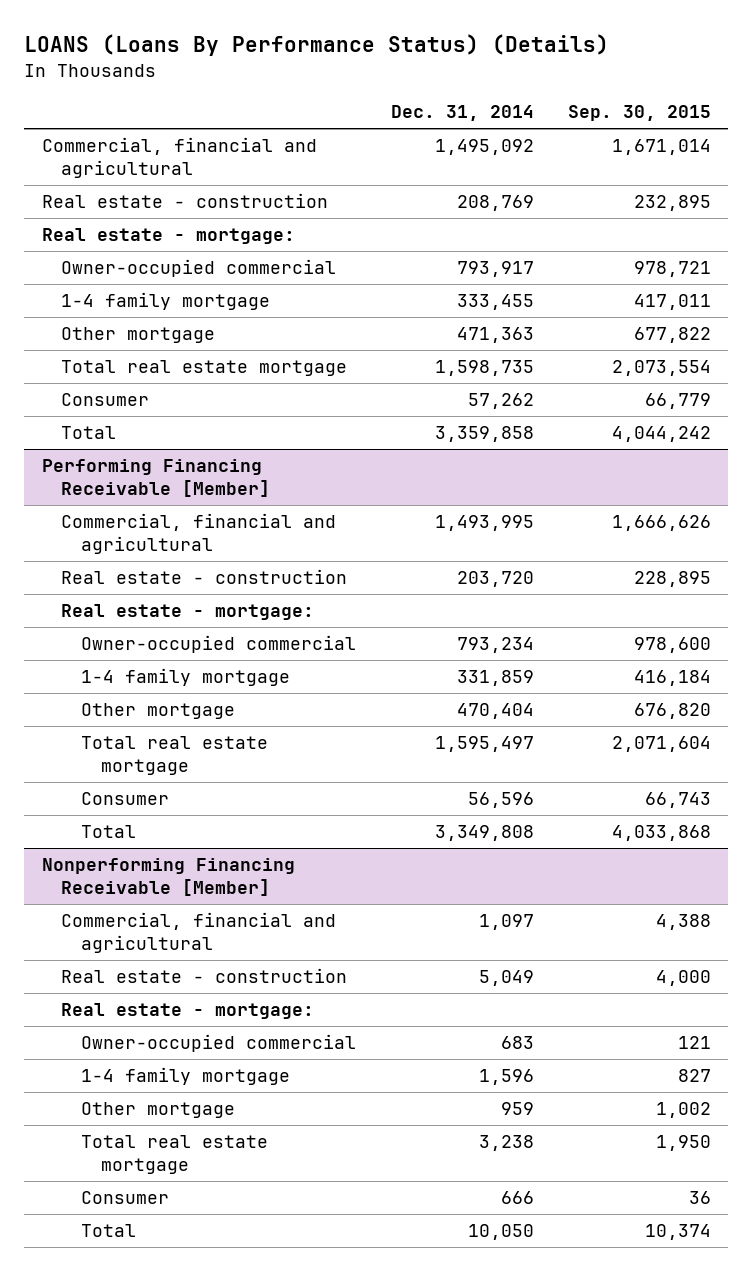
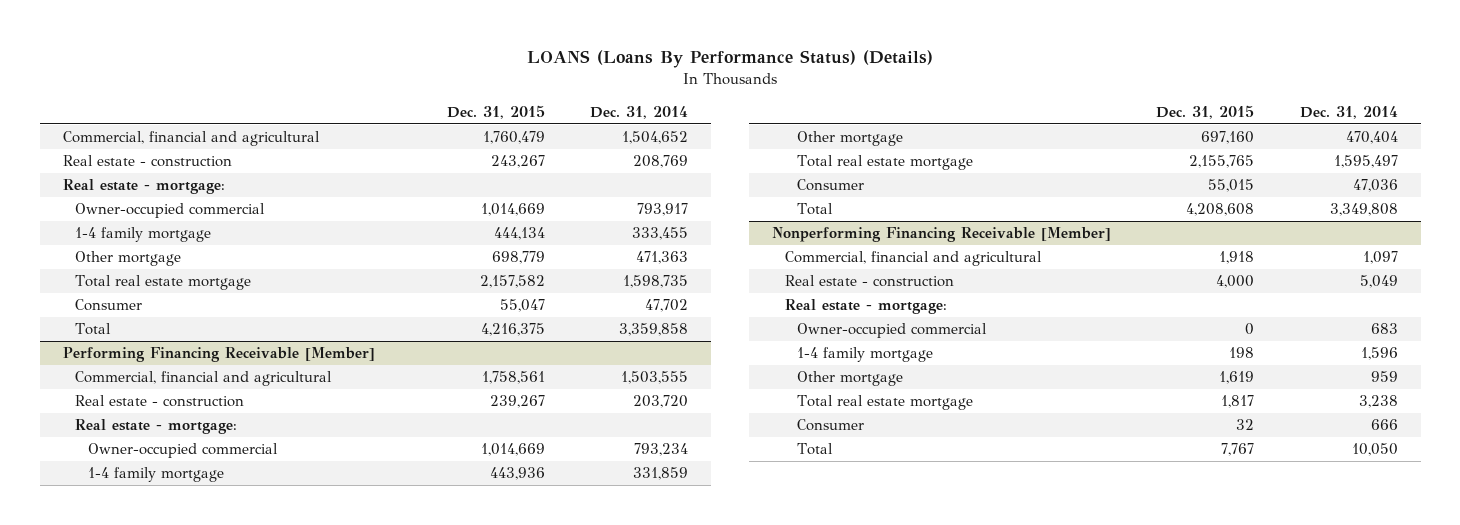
[567,105,711,122] Sep. 30, 2015 -> none
none -> [446,104,545,119] Dec. 31, 2015
[434,139,534,156] 1,495,092 -> [622,131,689,145] 1,504,652
[467,393,534,410] 57,262 -> [645,299,689,313] 47,702
[434,515,534,532] 1,493,995 -> [621,371,689,385] 1,503,555
[467,792,534,809] 56,596 -> [1352,179,1398,193] 47,036

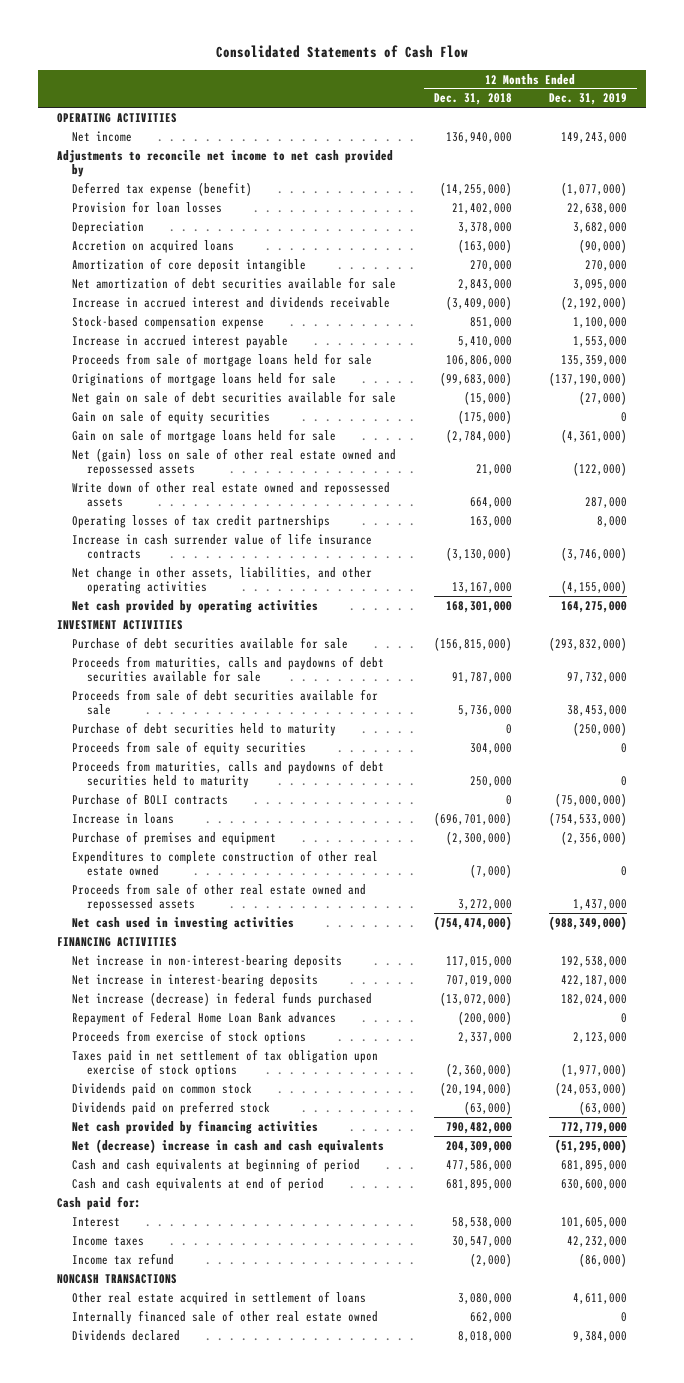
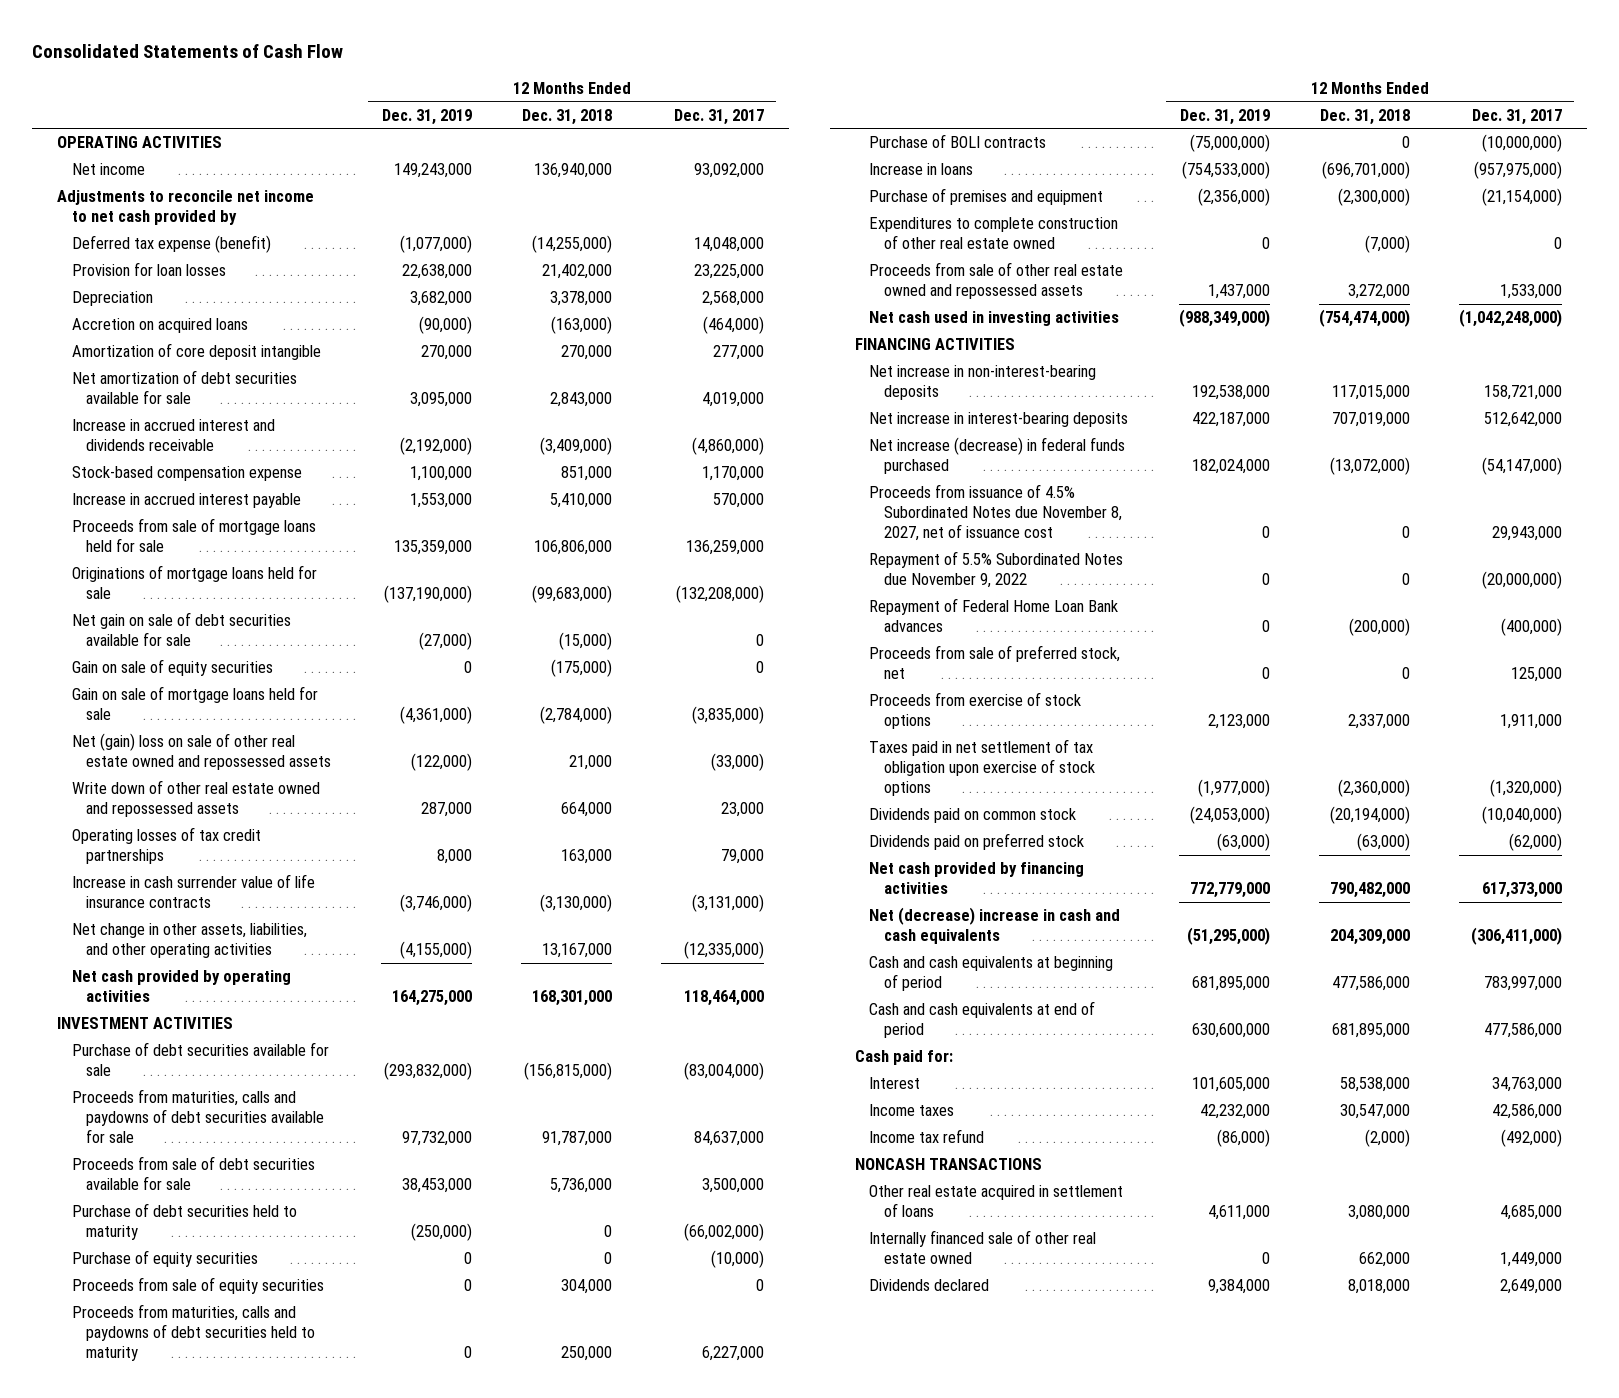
none -> [674,108,765,125] Dec. 31, 2017
none -> [71,1250,258,1268] Purchase of equity securities
none -> [869,484,1123,542] Proceeds from issuance of 4.5% Subordinated Notes due November 8, 2027, net of issuance cost
none -> [869,551,1124,589] Repayment of 5.5% Subordinated Notes due November 9, 2022
none -> [869,645,1121,680] Proceeds from sale of preferred stock, net

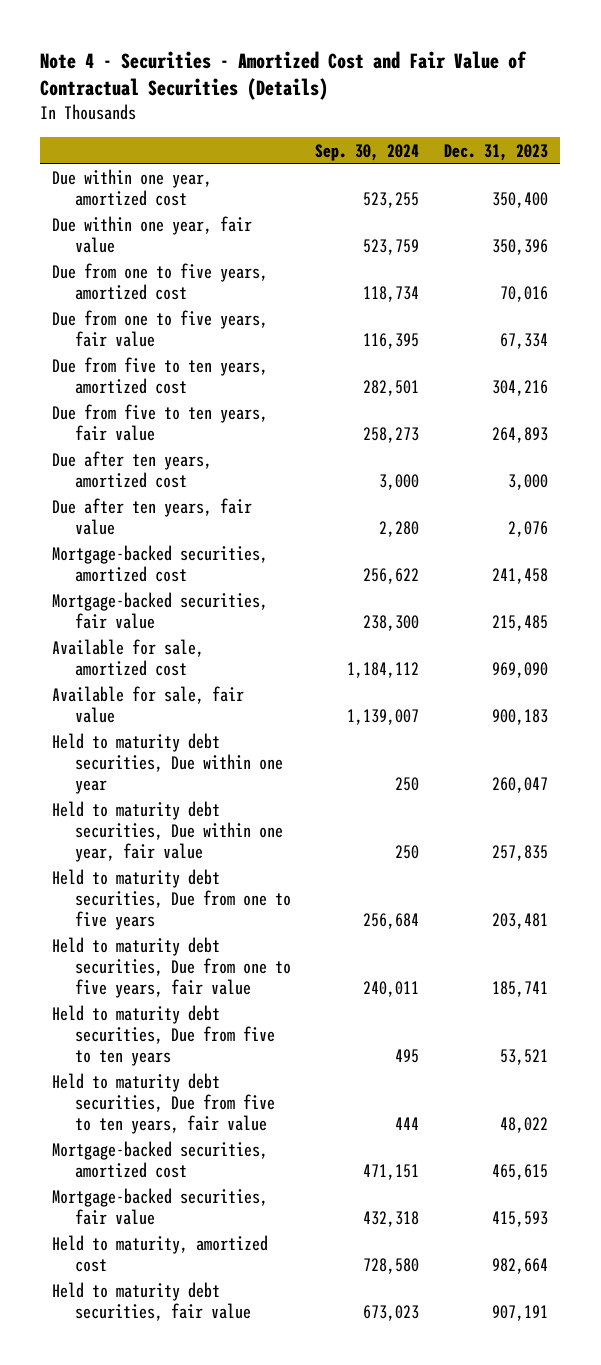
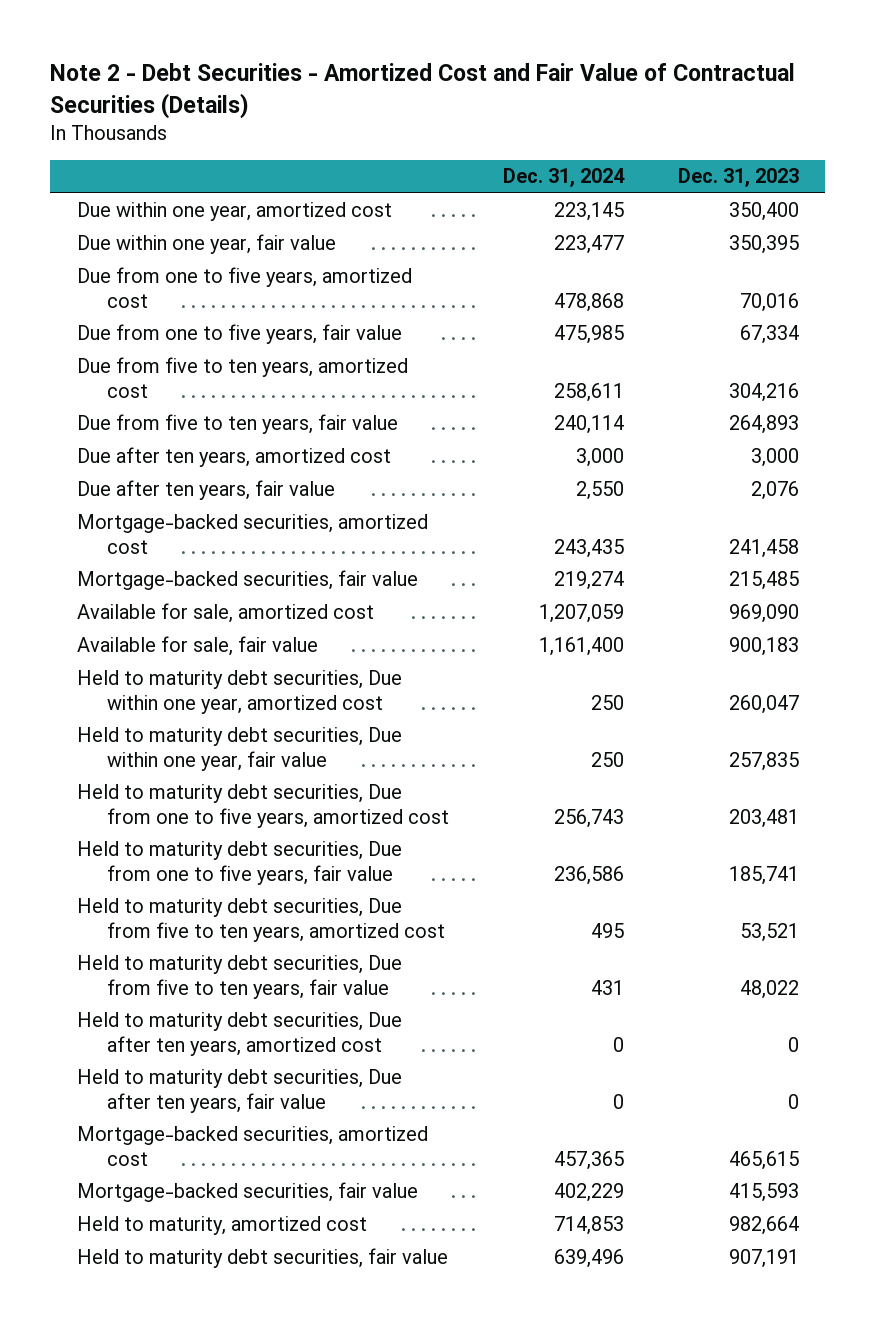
[40,50,528,101] Note 4 - Securities - Amortized Cost and Fair Value of Contractual Securities (Details) -> [49,63,795,119] Note 2 - Debt Securities - Amortized Cost and Fair Value of Contractual Securities (Details)
[315,143,420,161] Sep. 30, 2024 -> none
none -> [502,168,625,188] Dec. 31, 2024
[492,238,549,255] 350,396 -> [728,235,799,255] 350,395
[52,733,283,794] Held to maturity debt securities, Due within one year -> [76,670,402,715] Held to maturity debt securities, Due within one year, amortized cost
[52,869,291,930] Held to maturity debt securities, Due from one to five years -> [76,784,450,829] Held to maturity debt securities, Due from one to five years, amortized cost
[52,1005,275,1066] Held to maturity debt securities, Due from five to ten years -> [76,898,446,943] Held to maturity debt securities, Due from five to ten years, amortized cost
none -> [76,1012,402,1057] Held to maturity debt securities, Due after ten years, amortized cost
none -> [76,1069,402,1114] Held to maturity debt securities, Due after ten years, fair value

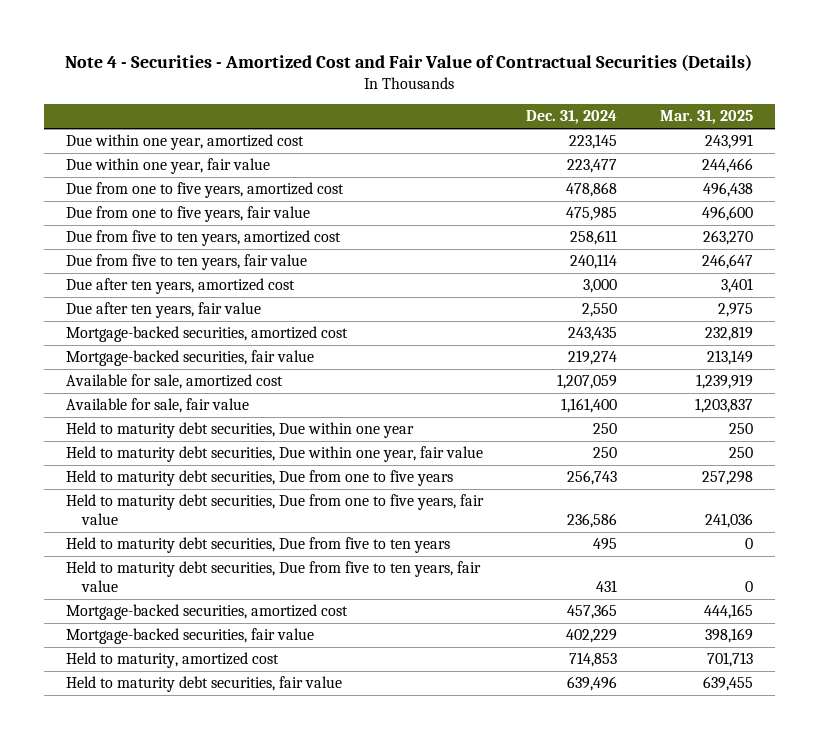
[49,63,795,119] Note 2 - Debt Securities - Amortized Cost and Fair Value of Contractual Securities (Details) -> [65,53,753,71] Note 4 - Securities - Amortized Cost and Fair Value of Contractual Securities (Details)
[677,168,799,188] Dec. 31, 2023 -> none
none -> [660,110,754,125] Mar. 31, 2025
[76,670,402,715] Held to maturity debt securities, Due within one year, amortized cost -> [65,422,414,439] Held to maturity debt securities, Due within one year
[76,784,450,829] Held to maturity debt securities, Due from one to five years, amortized cost -> [65,470,453,487] Held to maturity debt securities, Due from one to five years
[76,898,446,943] Held to maturity debt securities, Due from five to ten years, amortized cost -> [65,537,450,554] Held to maturity debt securities, Due from five to ten years
[76,1012,402,1057] Held to maturity debt securities, Due after ten years, amortized cost -> none
[76,1069,402,1114] Held to maturity debt securities, Due after ten years, fair value -> none

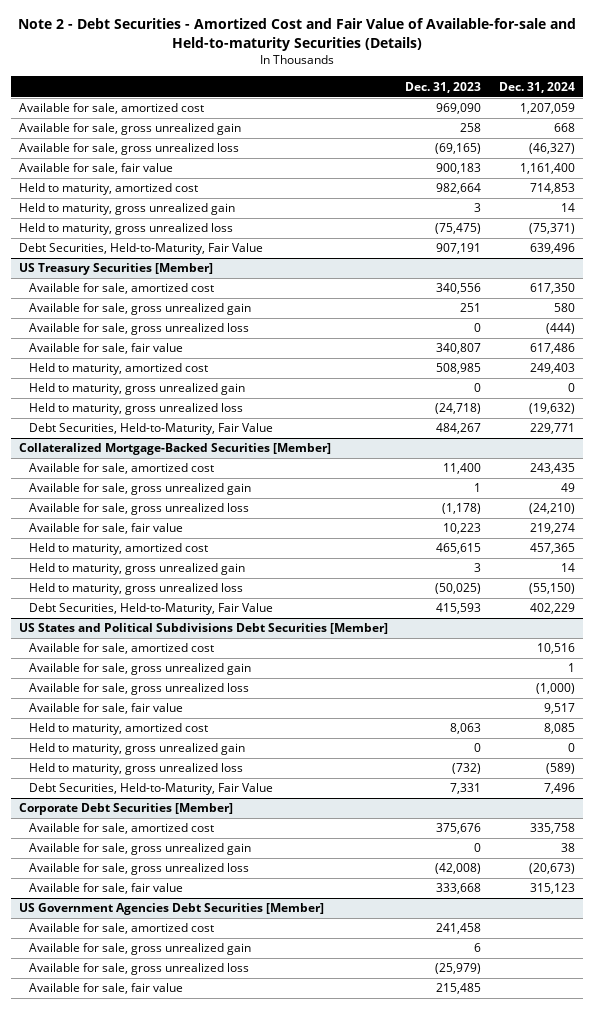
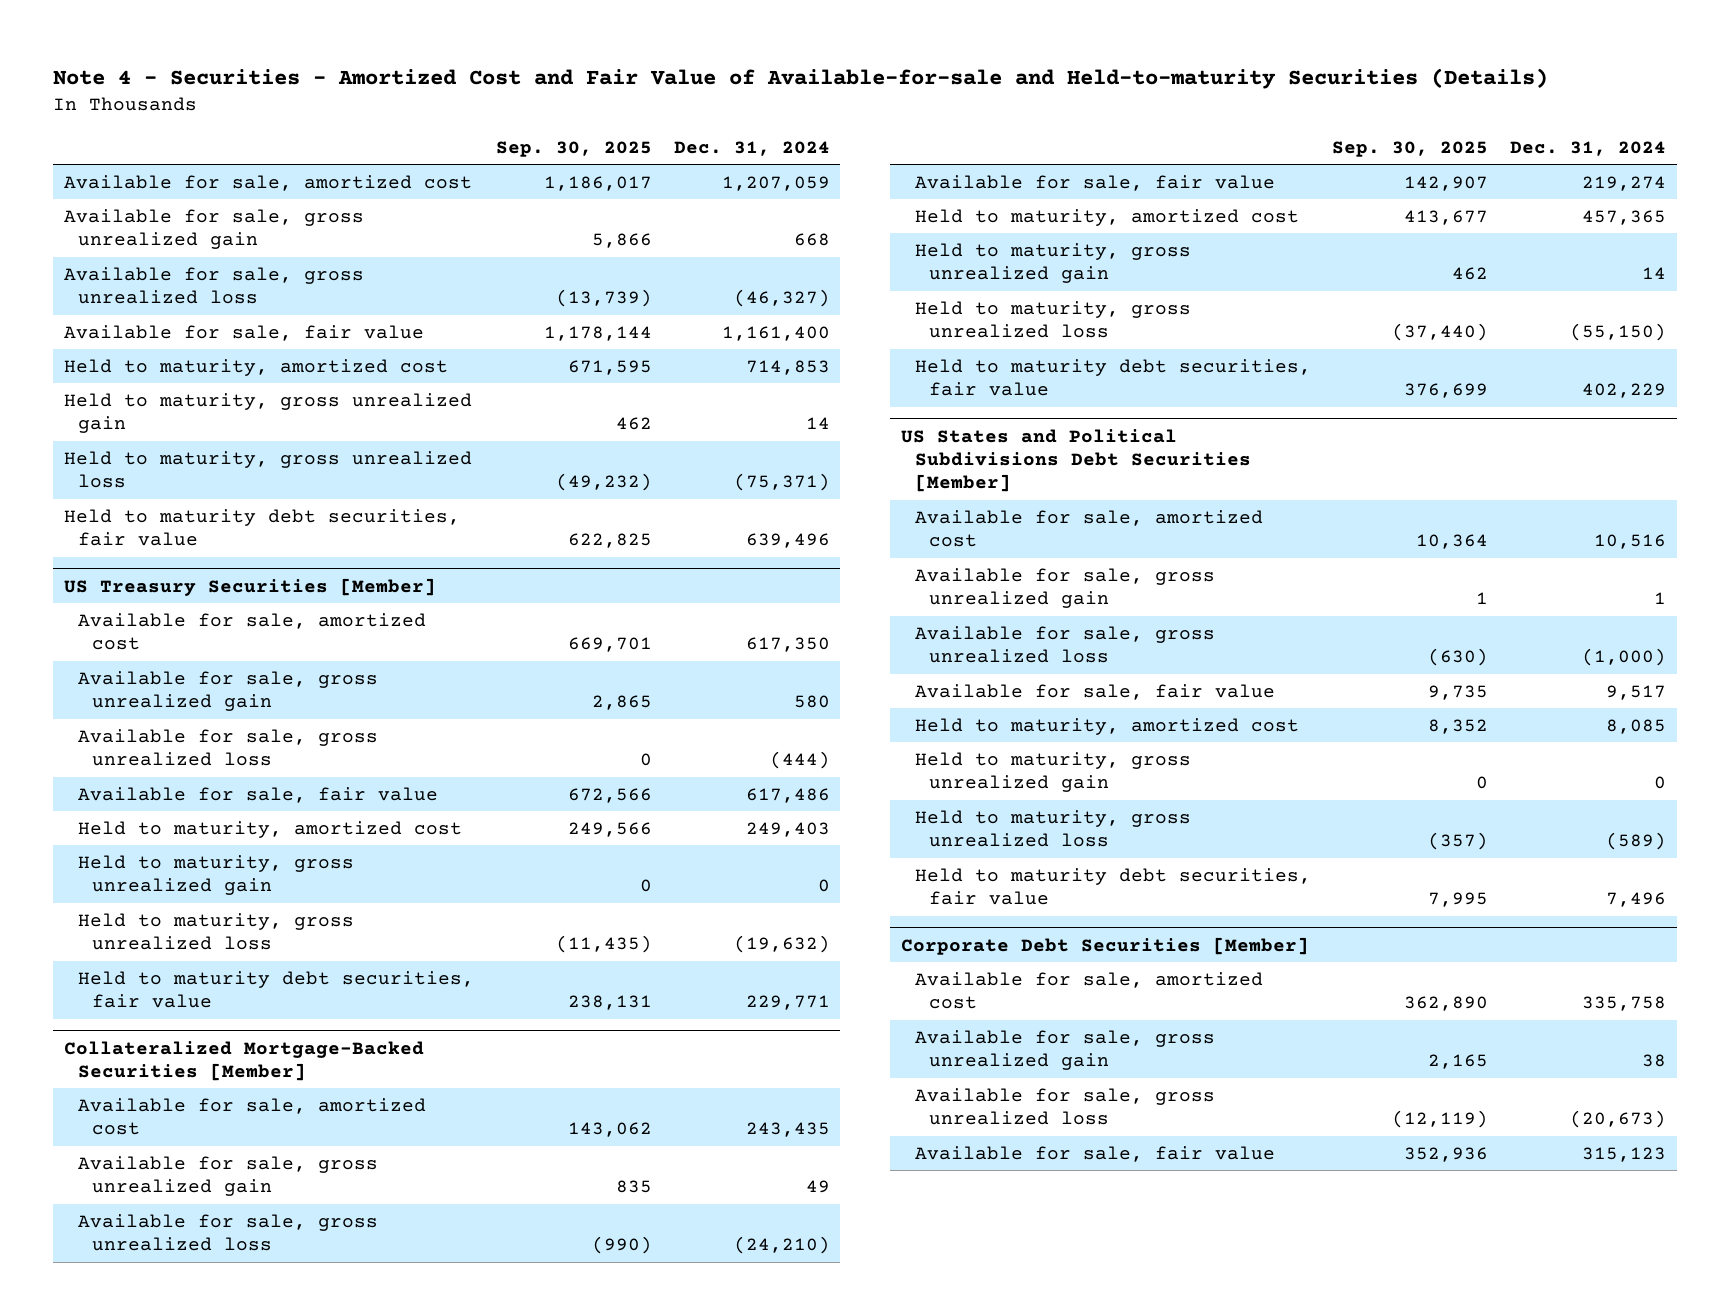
[17,18,576,52] Note 2 - Debt Securities - Amortized Cost and Fair Value of Available-for-sale and Held-to-maturity Securities (Details) -> [53,67,1549,89] Note 4 - Securities - Amortized Cost and Fair Value of Available-for-sale and Held-to-maturity Securities (Details)
[405,81,482,93] Dec. 31, 2023 -> none
none -> [495,140,652,157] Sep. 30, 2025
[19,243,264,256] Debt Securities, Held-to-Maturity, Fair Value -> [63,508,460,547] Held to maturity debt securities, fair value
[28,423,273,436] Debt Securities, Held-to-Maturity, Fair Value -> [77,970,474,1009] Held to maturity debt securities, fair value
[28,603,273,616] Debt Securities, Held-to-Maturity, Fair Value -> [914,358,1311,397] Held to maturity debt securities, fair value
[28,783,273,796] Debt Securities, Held-to-Maturity, Fair Value -> [914,867,1311,906] Held to maturity debt securities, fair value
[19,903,325,916] US Government Agencies Debt Securities [Member] -> none
[28,923,214,935] Available for sale, amortized cost -> none
[28,943,251,956] Available for sale, gross unrealized gain -> none
[28,963,249,976] Available for sale, gross unrealized loss -> none
[28,983,183,995] Available for sale, fair value -> none

